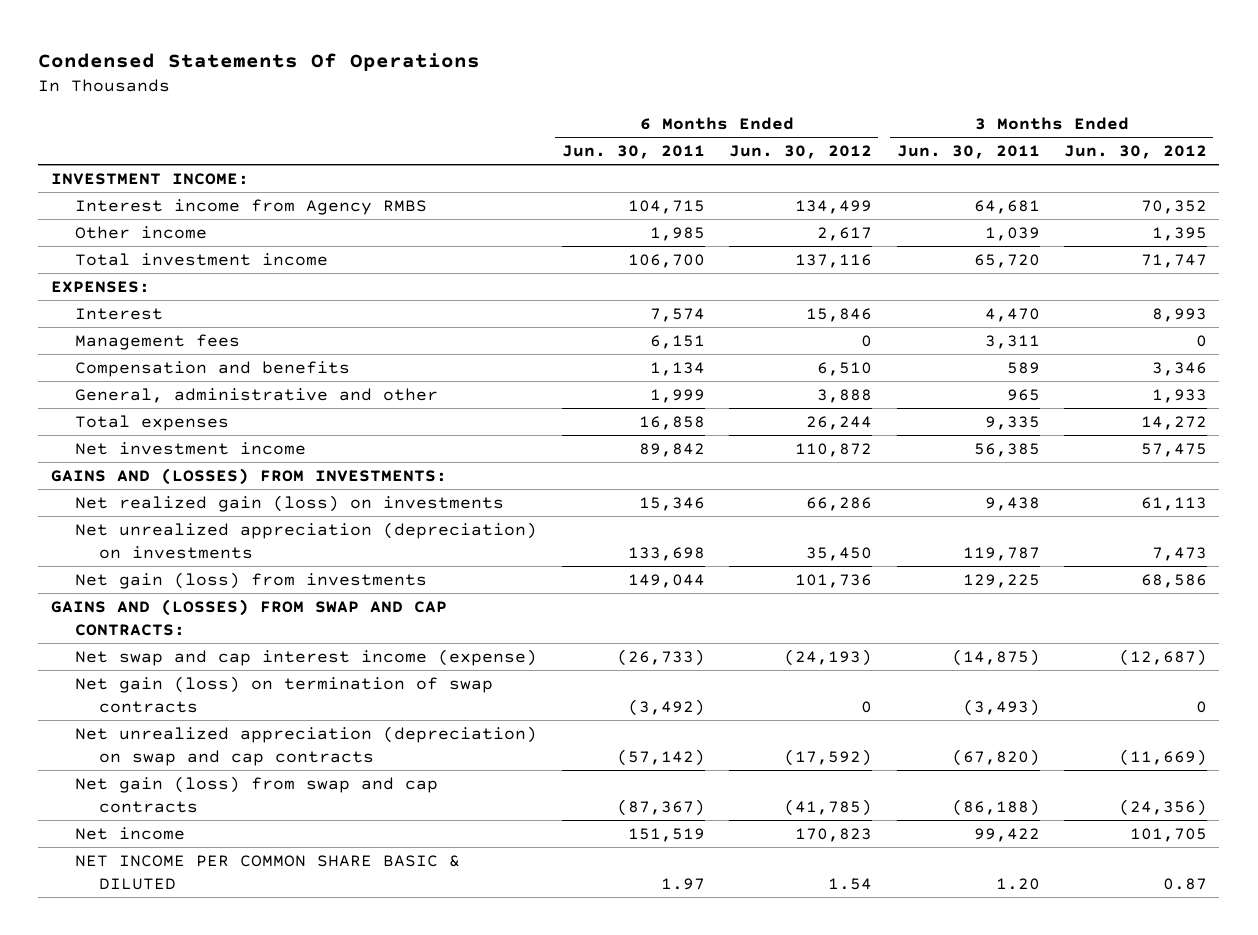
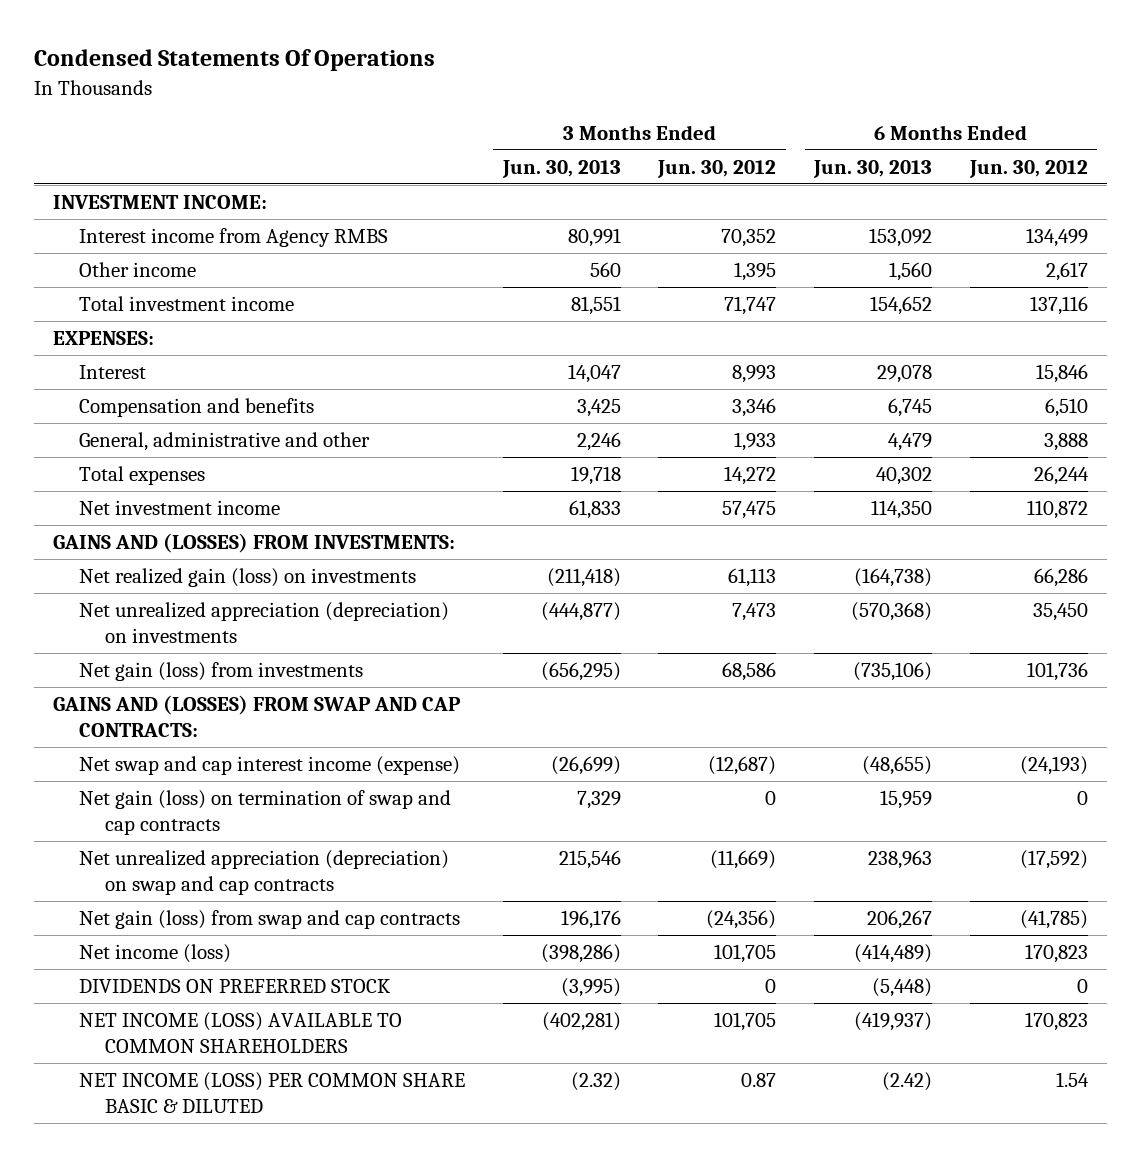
[561,145,705,160] Jun. 30, 2011 -> none
[896,145,1040,160] Jun. 30, 2011 -> none
none -> [501,159,621,178] Jun. 30, 2013
none -> [813,159,933,178] Jun. 30, 2013
[75,334,241,351] Management fees -> none
[75,676,494,713] Net gain (loss) on termination of swap contracts -> [78,790,451,836] Net gain (loss) on termination of swap and cap contracts
[75,827,186,841] Net income -> [78,944,231,964] Net income (loss)
none -> [78,979,391,994] DIVIDENDS ON PREFERRED STOCK
none -> [78,1012,402,1054] NET INCOME (LOSS) AVAILABLE TO COMMON SHAREHOLDERS
[75,855,461,890] NET INCOME PER COMMON SHARE BASIC & DILUTED -> [78,1072,465,1114] NET INCOME (LOSS) PER COMMON SHARE BASIC & DILUTED

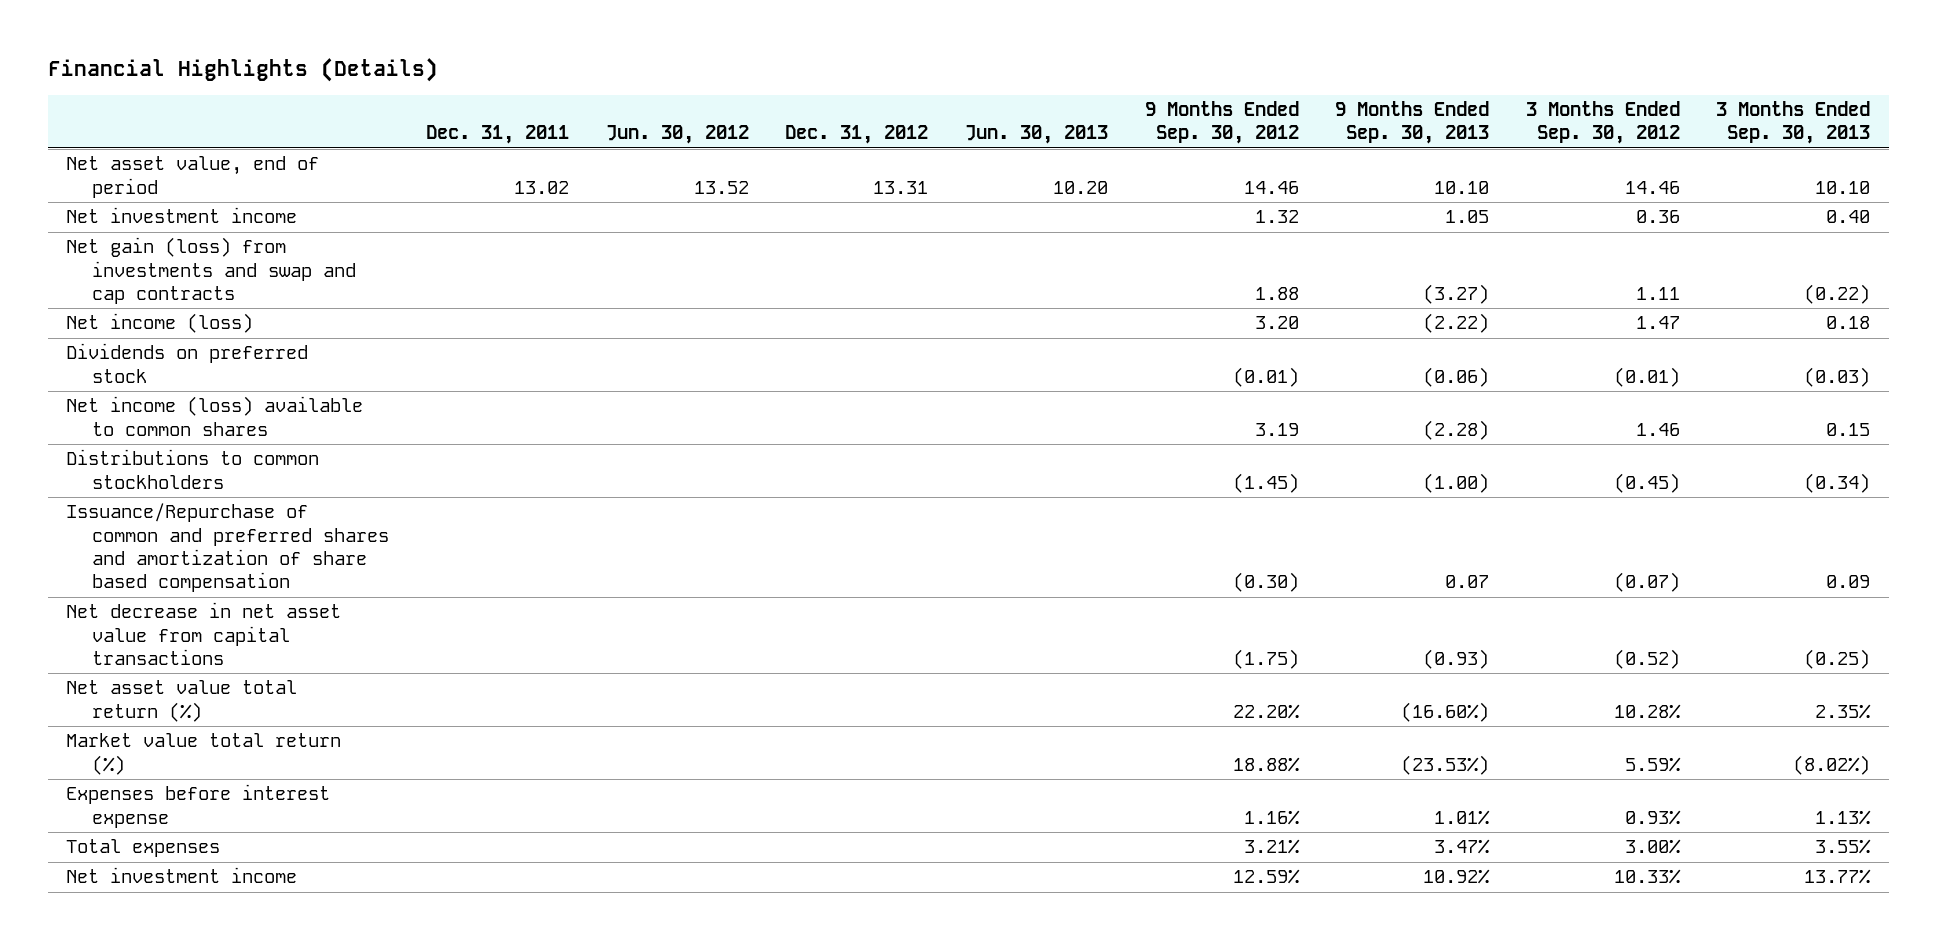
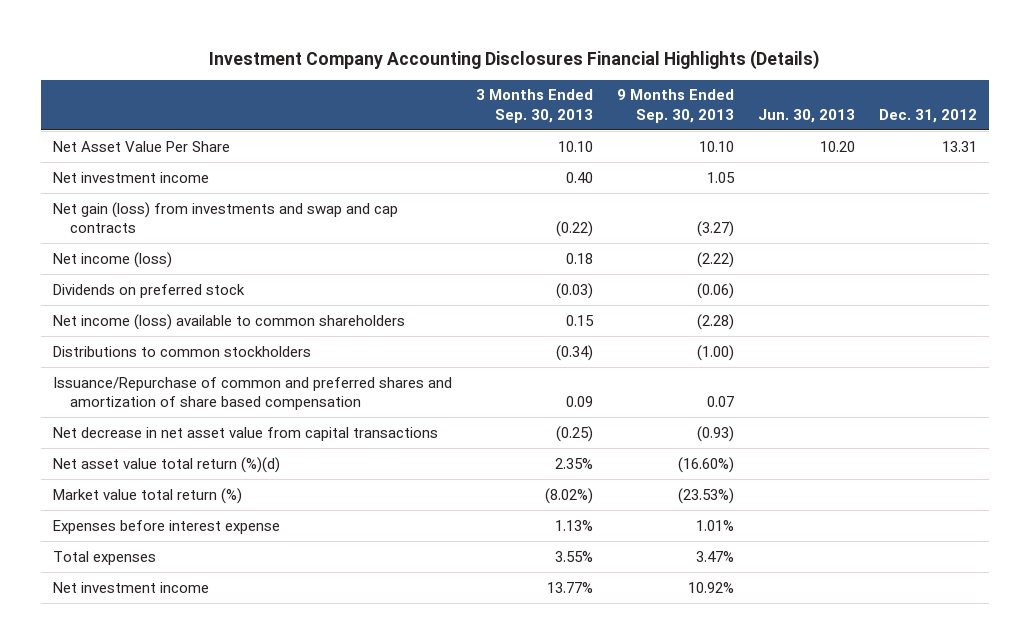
[47,58,438,83] Financial Highlights (Details) -> [208,49,820,69] Investment Company Accounting Disclosures Financial Highlights (Details)
[425,125,569,145] Dec. 31, 2011 -> none
[605,125,749,145] Jun. 30, 2012 -> none
[1144,100,1299,145] 9 Months Ended Sep. 30, 2012 -> none
[1525,100,1680,145] 3 Months Ended Sep. 30, 2012 -> none
[65,156,319,198] Net asset value, end of period -> [53,140,231,152] Net Asset Value Per Share
[65,396,363,436] Net income (loss) available to common shares -> [53,313,406,330] Net income (loss) available to common shareholders
[65,680,297,722] Net asset value total return (%) -> [53,456,281,473] Net asset value total return (%)(d)

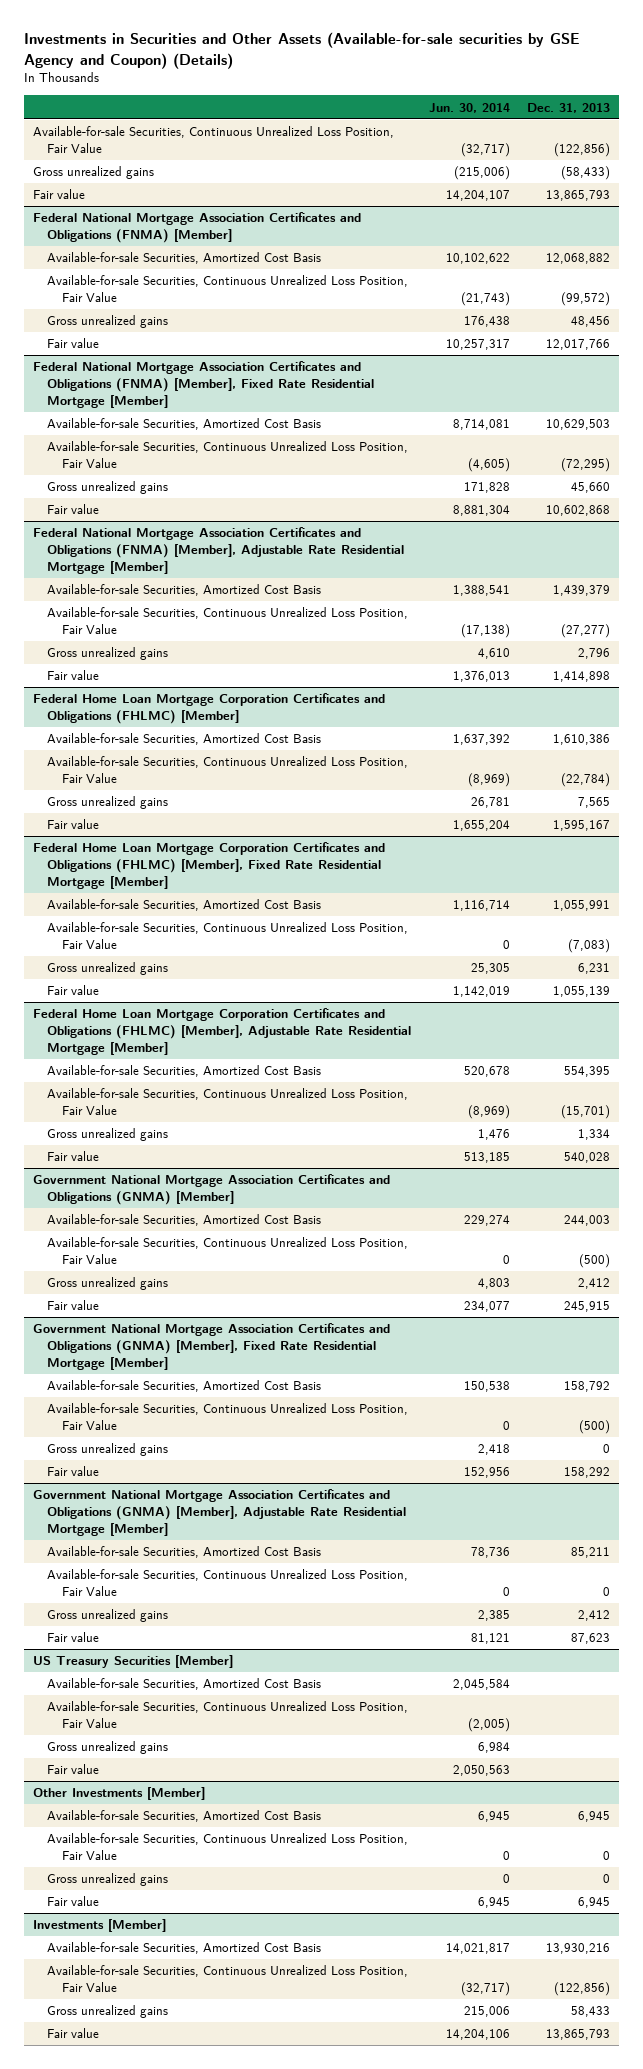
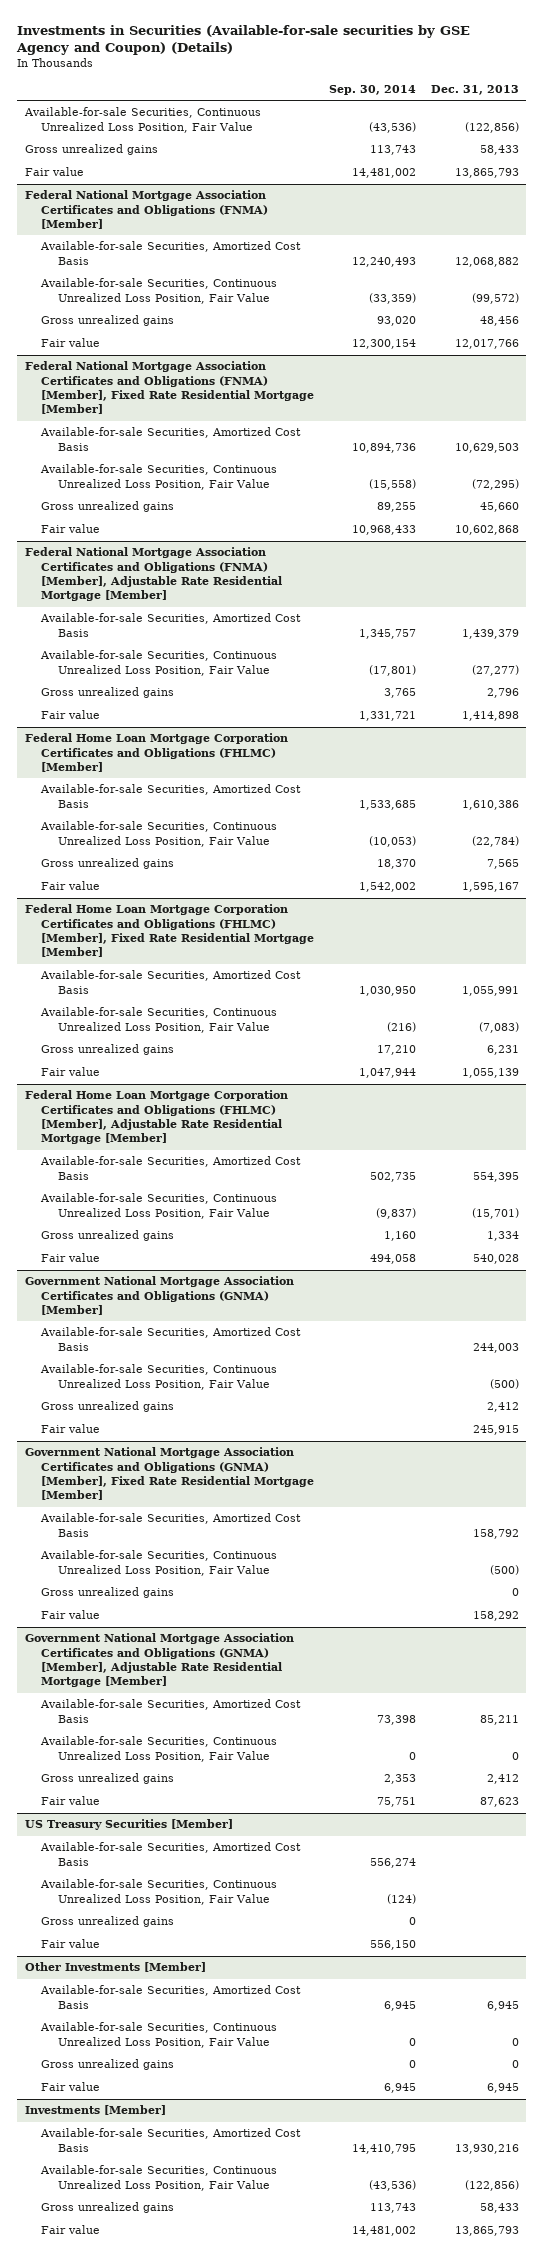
[23,32,580,69] Investments in Securities and Other Assets (Available-for-sale securities by GSE Agency and Coupon) (Details) -> [16,24,471,55] Investments in Securities (Available-for-sale securities by GSE Agency and Coupon) (Details)
[428,102,510,113] Jun. 30, 2014 -> none
none -> [329,85,417,96] Sep. 30, 2014
[561,166,611,181] (58,433) -> [479,145,519,156] 58,433

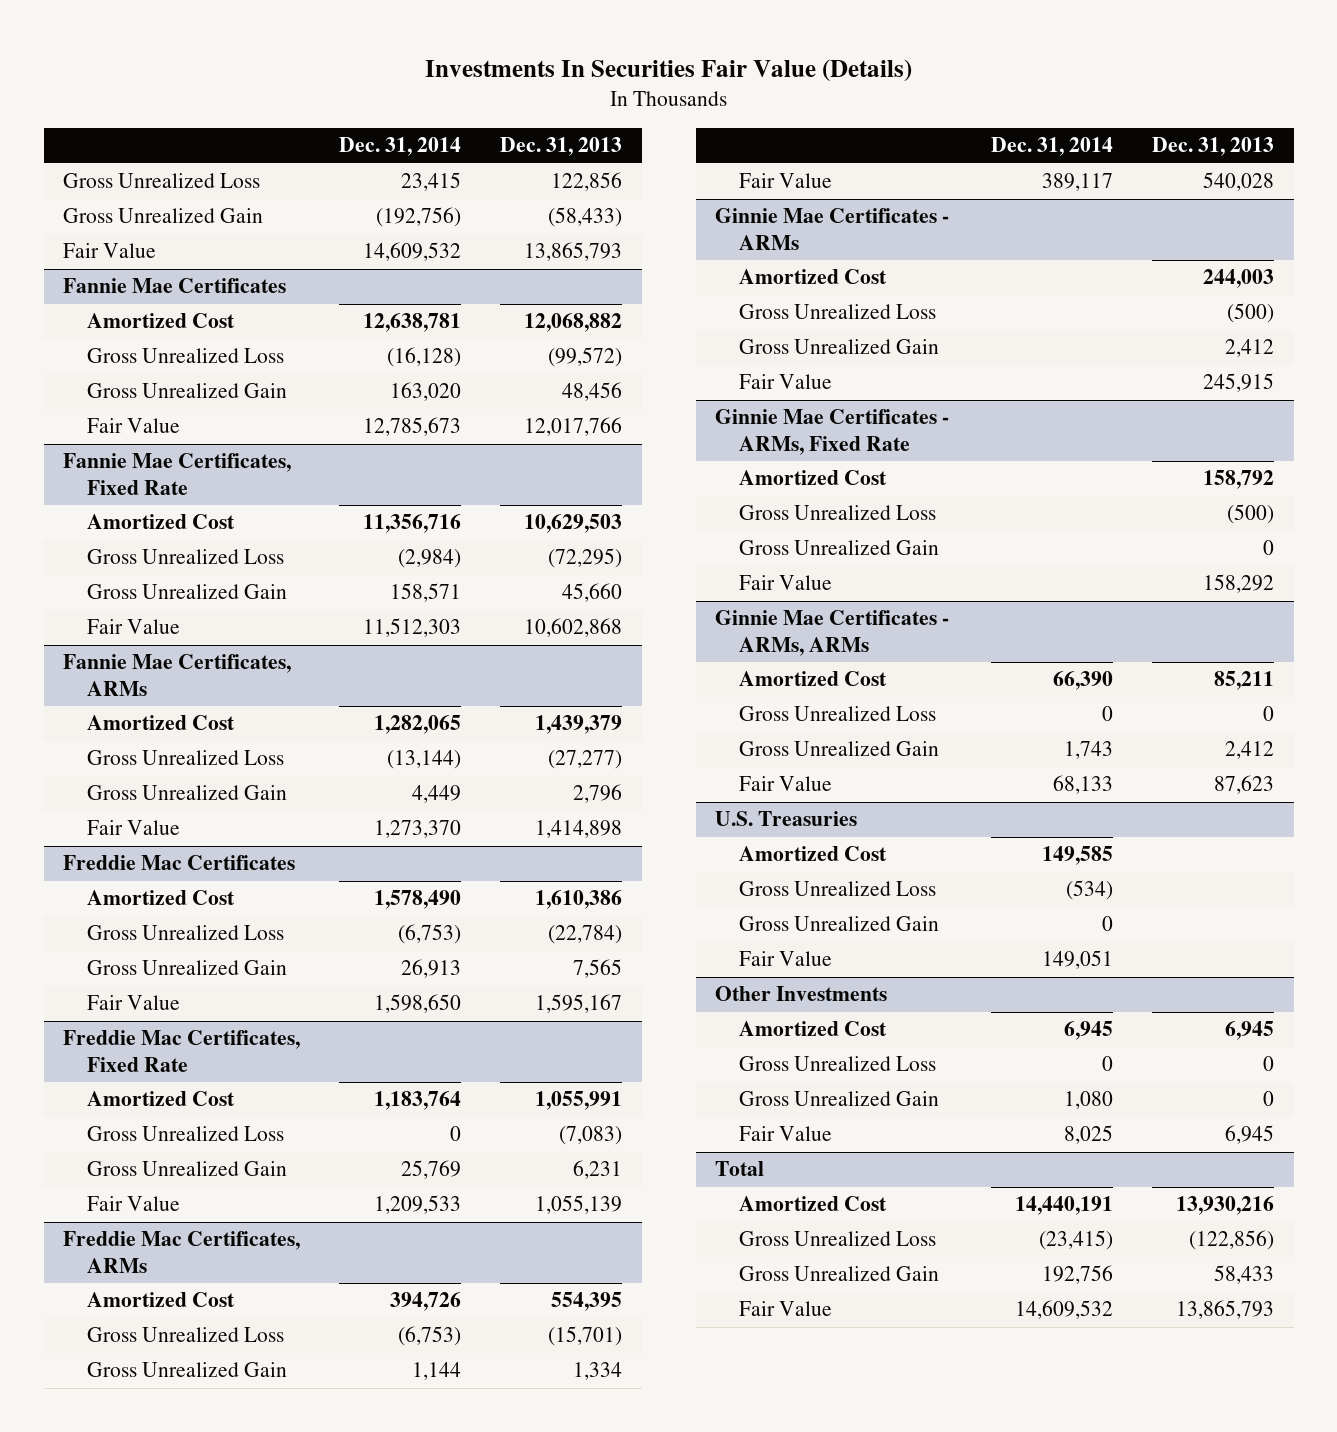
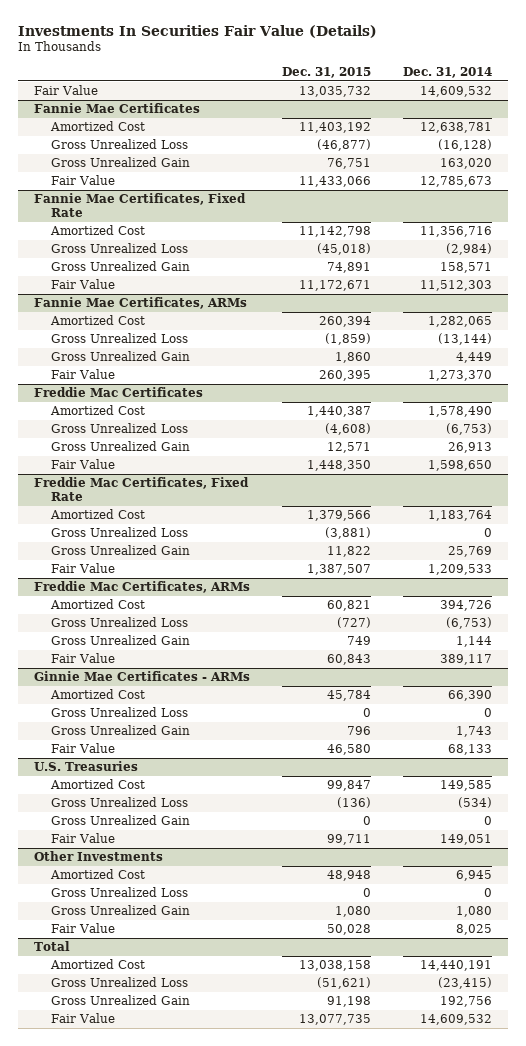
[500,137,623,157] Dec. 31, 2013 -> none
none -> [281,66,371,78] Dec. 31, 2015
[63,173,261,189] Gross Unrealized Loss -> none
[63,208,264,224] Gross Unrealized Gain -> none
[738,269,887,285] Amortized Cost -> none
[738,304,936,320] Gross Unrealized Loss -> none
[738,339,939,355] Gross Unrealized Gain -> none
[738,374,832,390] Fair Value -> none
[715,409,950,455] Ginnie Mae Certificates - ARMs, Fixed Rate -> none
[738,470,887,486] Amortized Cost -> none
[738,505,936,521] Gross Unrealized Loss -> none
[738,540,939,556] Gross Unrealized Gain -> none
[738,575,832,591] Fair Value -> none
[715,610,950,656] Ginnie Mae Certificates - ARMs, ARMs -> none

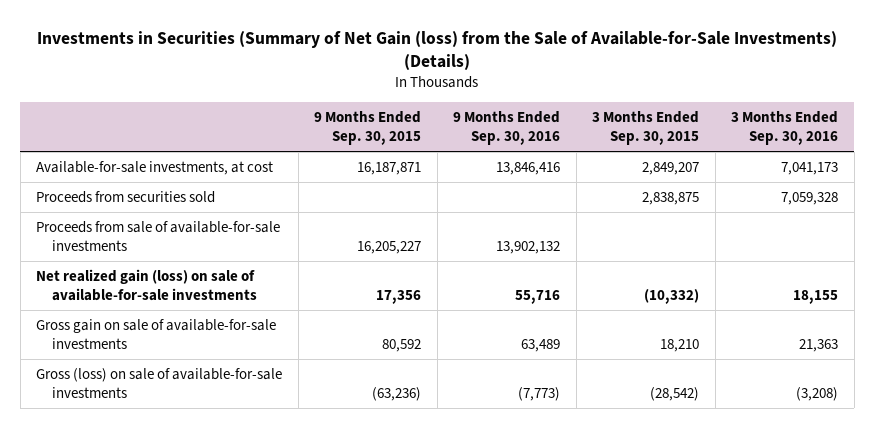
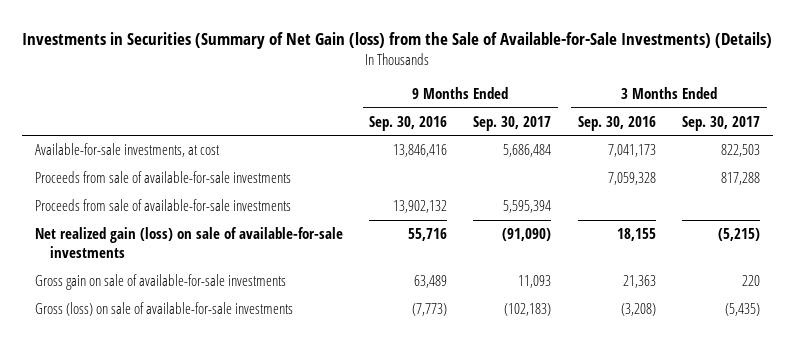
[314,111,422,146] 9 Months Ended Sep. 30, 2015 -> none
[592,111,700,146] 3 Months Ended Sep. 30, 2015 -> none
none -> [473,115,552,131] Sep. 30, 2017
none -> [682,115,761,131] Sep. 30, 2017
[36,191,216,204] Proceeds from securities sold -> [34,171,291,184] Proceeds from sale of available-for-sale investments

